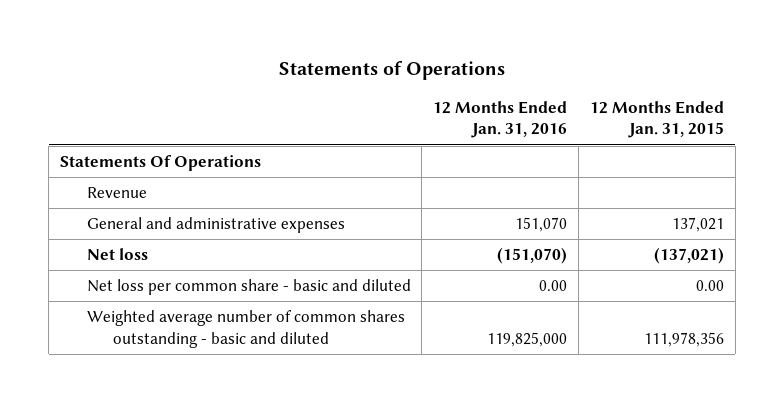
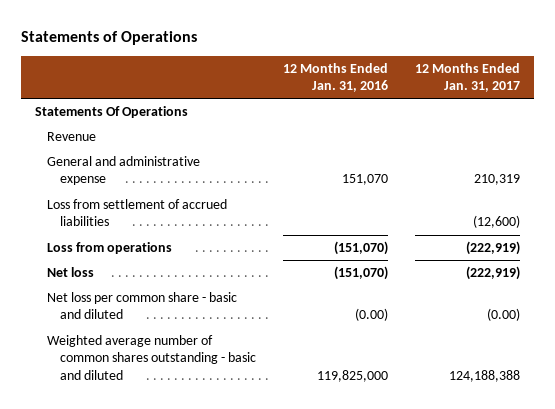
[590,100,725,139] 12 Months Ended Jan. 31, 2015 -> none
none -> [415,62,521,93] 12 Months Ended Jan. 31, 2017
[86,217,345,234] General and administrative expenses -> [47,156,201,186] General and administrative expense
none -> [47,199,228,227] Loss from settlement of accrued liabilities
none -> [47,242,173,255] Loss from operations
[539,280,568,292] 0.00 -> [355,308,389,322] (0.00)

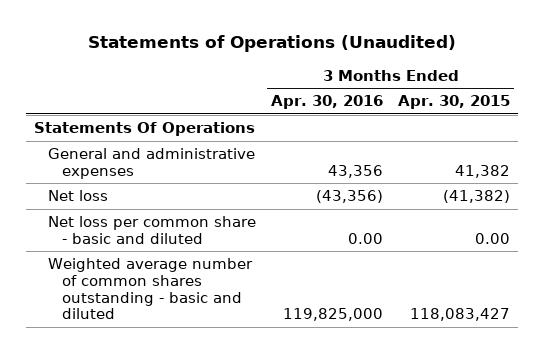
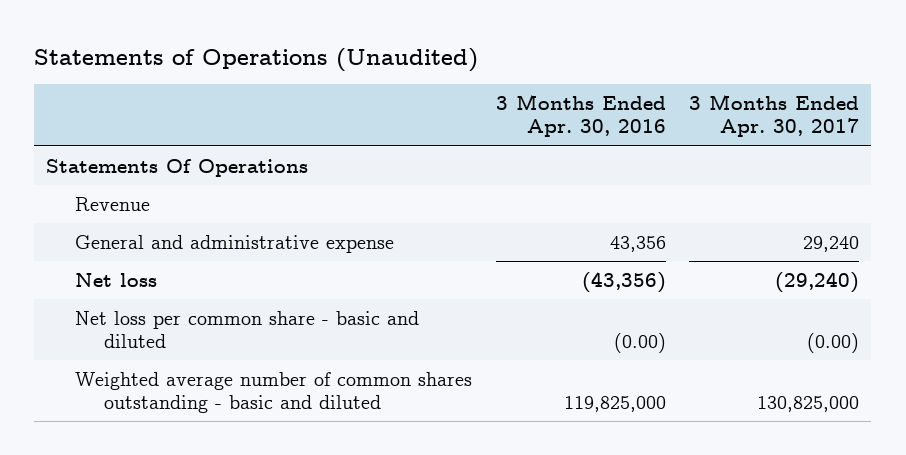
[398,95,511,110] Apr. 30, 2015 -> none
none -> [689,93,860,138] 3 Months Ended Apr. 30, 2017
none -> [75,196,151,211] Revenue
[47,148,255,179] General and administrative expenses -> [75,234,395,253] General and administrative expense
[348,232,384,244] 0.00 -> [613,333,666,354] (0.00)

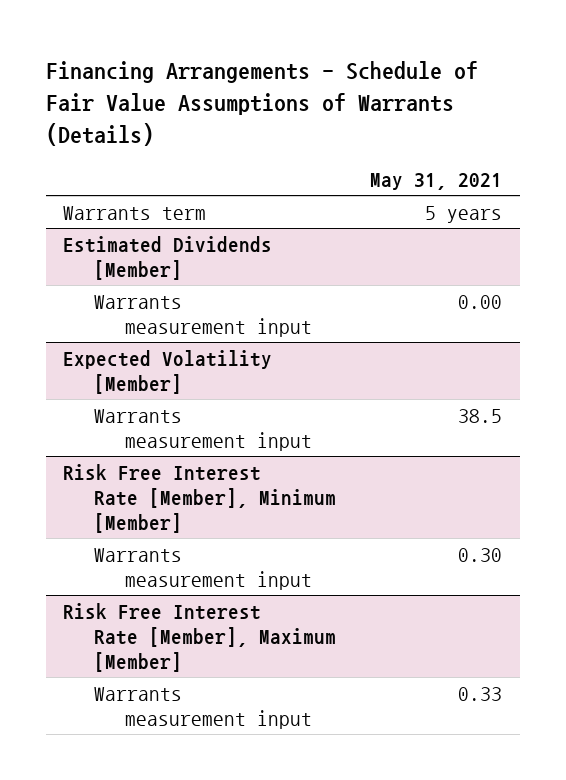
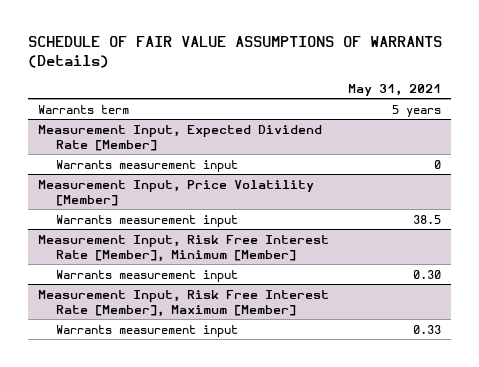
[45,61,478,147] Financing Arrangements - Schedule of Fair Value Assumptions of Warrants (Details) -> [28,36,443,68] SCHEDULE OF FAIR VALUE ASSUMPTIONS OF WARRANTS (Details)
[63,235,273,280] Estimated Dividends [Member] -> [37,124,322,151] Measurement Input, Expected Dividend Rate [Member]
[458,294,503,309] 0.00 -> [434,159,442,169] 0
[63,349,273,394] Expected Volatility [Member] -> [37,179,314,206] Measurement Input, Price Volatility [Member]
[63,463,336,533] Risk Free Interest Rate [Member], Minimum [Member] -> [37,234,329,262] Measurement Input, Risk Free Interest Rate [Member], Minimum [Member]
[63,602,336,672] Risk Free Interest Rate [Member], Maximum [Member] -> [37,289,329,317] Measurement Input, Risk Free Interest Rate [Member], Maximum [Member]

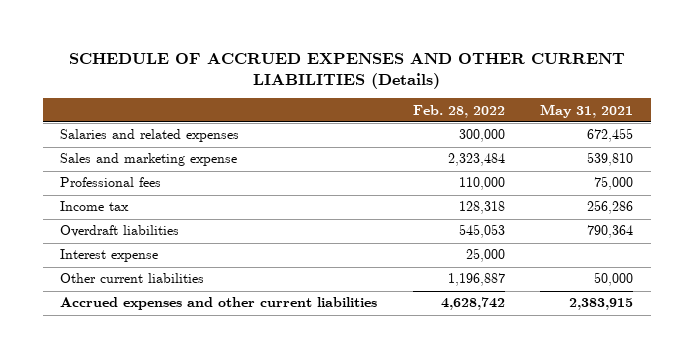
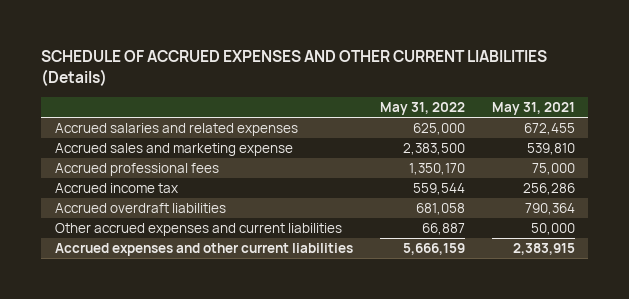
[412,104,505,118] Feb. 28, 2022 -> none
none -> [379,101,465,115] May 31, 2022
[60,249,159,263] Interest expense -> none
[60,129,240,143] Salaries and related expenses -> [54,123,298,137] Accrued salaries and related expenses
[60,153,238,167] Sales and marketing expense -> [54,143,293,157] Accrued sales and marketing expense
[60,177,162,188] Professional fees -> [54,163,219,177] Accrued professional fees
[60,201,130,212] Income tax -> [54,183,178,194] Accrued income tax
[60,225,180,238] Overdraft liabilities -> [54,203,226,214] Accrued overdraft liabilities
[60,273,205,284] Other current liabilities -> [54,223,342,237] Other accrued expenses and current liabilities

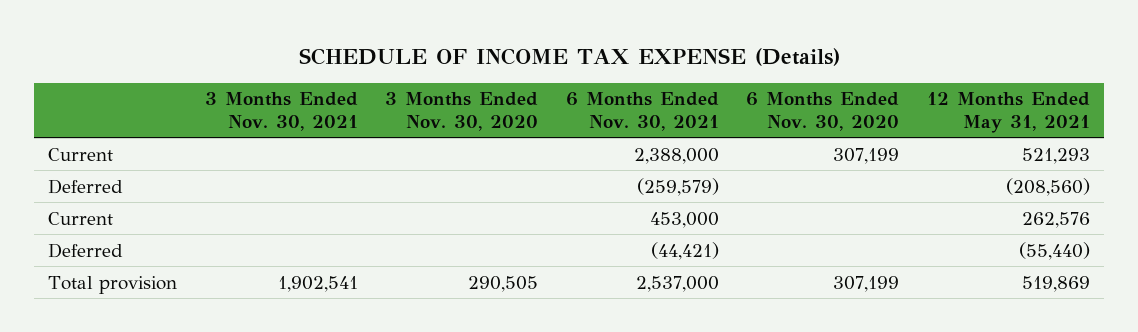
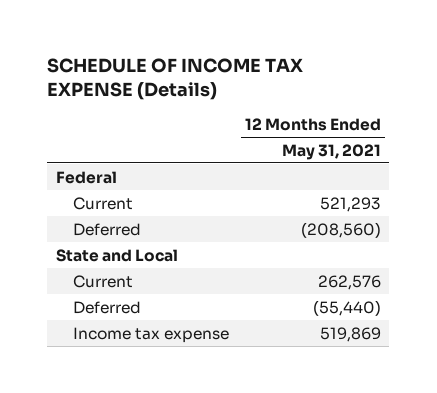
[204,92,358,132] 3 Months Ended Nov. 30, 2021 -> none
[385,92,539,132] 3 Months Ended Nov. 30, 2020 -> none
[565,92,719,132] 6 Months Ended Nov. 30, 2021 -> none
[746,92,900,132] 6 Months Ended Nov. 30, 2020 -> none
none -> [55,170,117,184] Federal
none -> [55,248,178,262] State and Local
[48,275,178,294] Total provision -> [72,326,229,343] Income tax expense

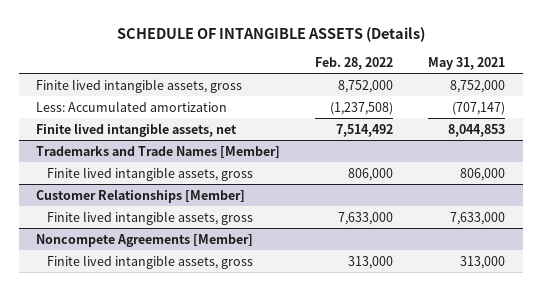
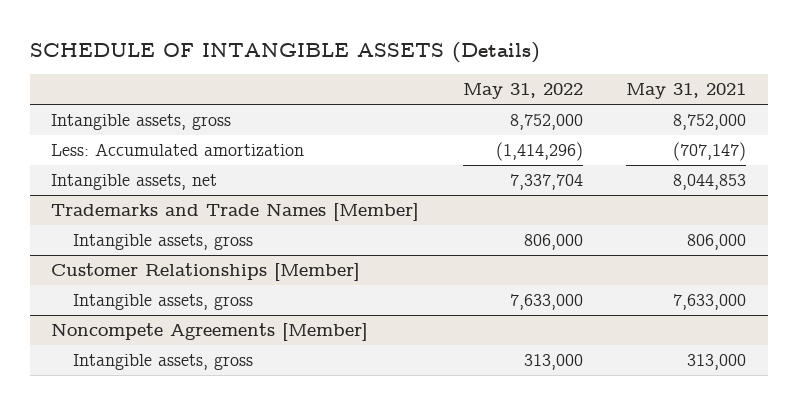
[315,56,394,70] Feb. 28, 2022 -> none
none -> [462,83,583,100] May 31, 2022
[36,78,243,93] Finite lived intangible assets, gross -> [51,114,232,131] Intangible assets, gross
[36,122,238,137] Finite lived intangible assets, net -> [51,174,218,191] Intangible assets, net
[46,166,253,181] Finite lived intangible assets, gross -> [72,234,253,251] Intangible assets, gross
[46,210,253,225] Finite lived intangible assets, gross -> [72,294,253,311] Intangible assets, gross
[46,254,253,269] Finite lived intangible assets, gross -> [72,354,253,371] Intangible assets, gross

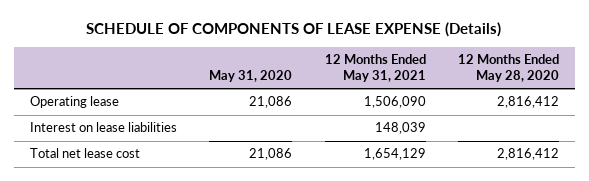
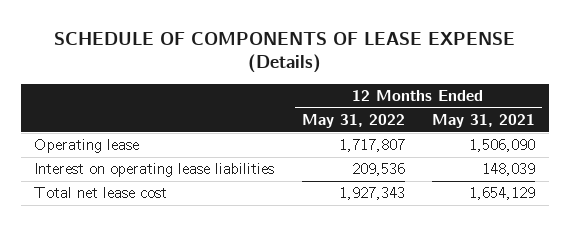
[209,70,293,83] May 31, 2020 -> none
[457,54,559,83] 12 Months Ended May 28, 2020 -> none
none -> [301,113,405,128] May 31, 2022
[29,122,177,133] Interest on lease liabilities -> [34,163,275,178] Interest on operating lease liabilities

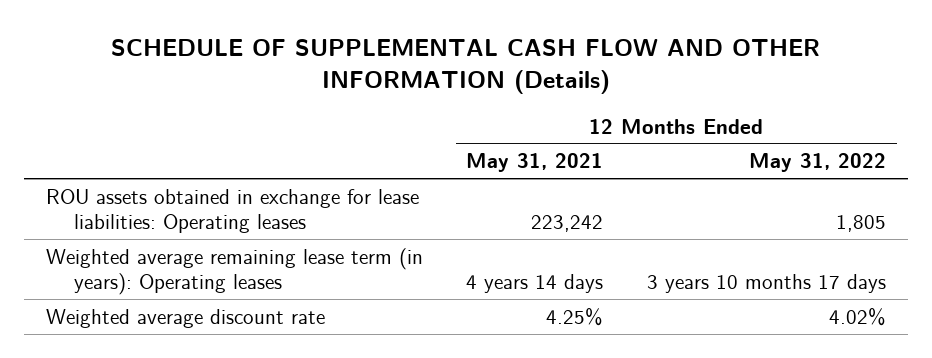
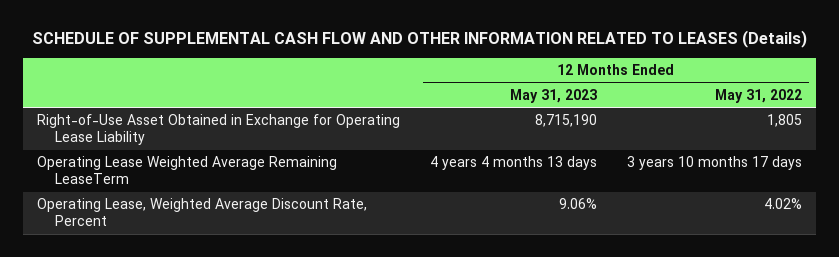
[110,39,820,95] SCHEDULE OF SUPPLEMENTAL CASH FLOW AND OTHER INFORMATION (Details) -> [31,30,807,49] SCHEDULE OF SUPPLEMENTAL CASH FLOW AND OTHER INFORMATION RELATED TO LEASES (Details)
[466,153,604,173] May 31, 2021 -> none
none -> [510,88,598,103] May 31, 2023
[45,188,419,233] ROU assets obtained in exchange for lease liabilities: Operating leases -> [37,114,401,146] Right-of-Use Asset Obtained in Exchange for Operating Lease Liability
[45,247,423,295] Weighted average remaining lease term (in years): Operating leases -> [37,156,338,185] Operating Lease Weighted Average Remaining LeaseTerm
[45,308,325,328] Weighted average discount rate -> [37,198,368,227] Operating Lease, Weighted Average Discount Rate, Percent

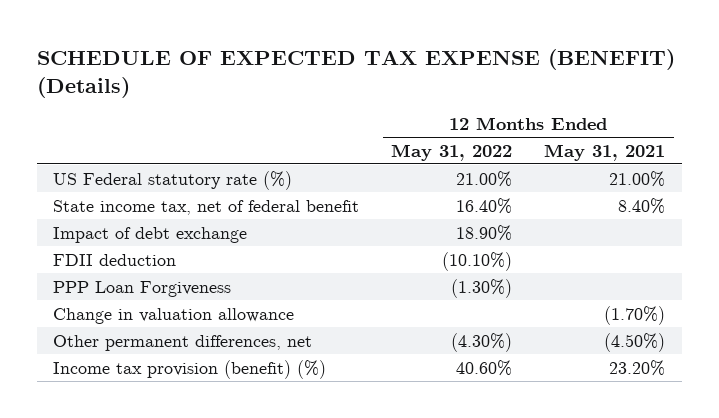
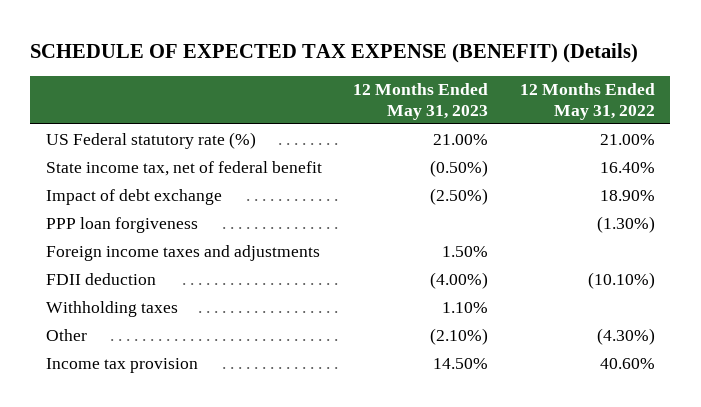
[544,143,666,161] May 31, 2021 -> none
none -> [353,83,489,120] 12 Months Ended May 31, 2023
none -> [45,216,198,233] PPP loan forgiveness
none -> [45,244,320,261] Foreign income taxes and adjustments
[53,280,232,297] PPP Loan Forgiveness -> none
[53,307,295,324] Change in valuation allowance -> none
none -> [45,300,178,317] Withholding taxes
[53,334,313,351] Other permanent differences, net -> [45,328,87,341] Other
[53,359,327,379] Income tax provision (benefit) (%) -> [45,357,198,373] Income tax provision

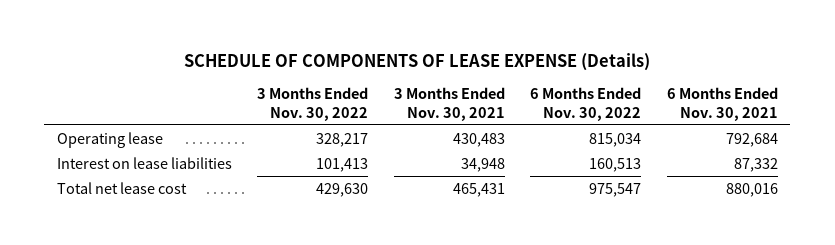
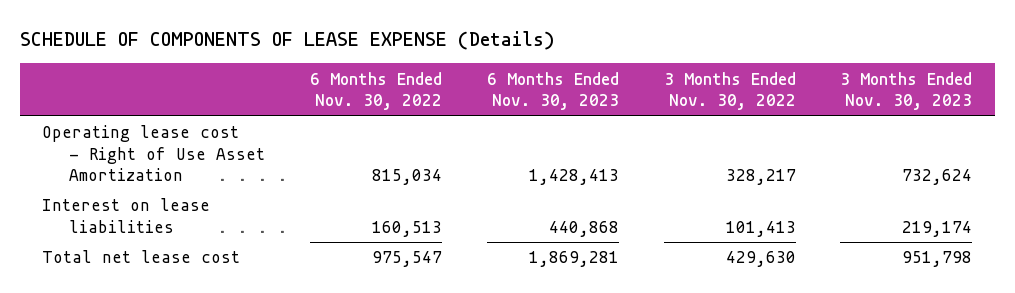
[393,87,505,121] 3 Months Ended Nov. 30, 2021 -> none
[666,87,778,121] 6 Months Ended Nov. 30, 2021 -> none
none -> [486,71,619,110] 6 Months Ended Nov. 30, 2023
none -> [840,71,973,110] 3 Months Ended Nov. 30, 2023
[56,131,163,148] Operating lease -> [42,125,265,181] Operating lease cost - Right of Use Asset Amortization

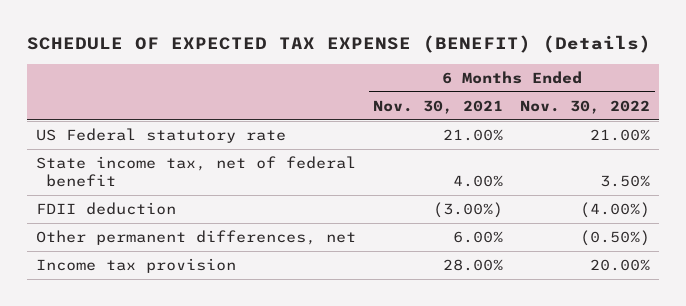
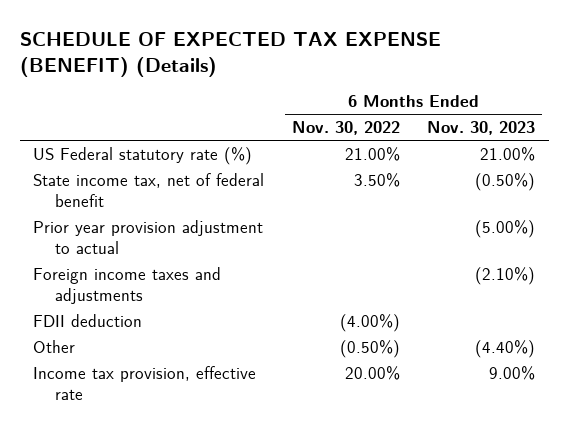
[372,99,503,114] Nov. 30, 2021 -> none
none -> [427,121,536,136] Nov. 30, 2023
[35,128,286,144] US Federal statutory rate -> [33,146,253,165] US Federal statutory rate (%)
none -> [33,219,264,254] Prior year provision adjustment to actual
none -> [33,266,222,304] Foreign income taxes and adjustments
[35,230,356,246] Other permanent differences, net -> [33,339,76,353] Other
[35,258,236,274] Income tax provision -> [33,365,257,400] Income tax provision, effective rate

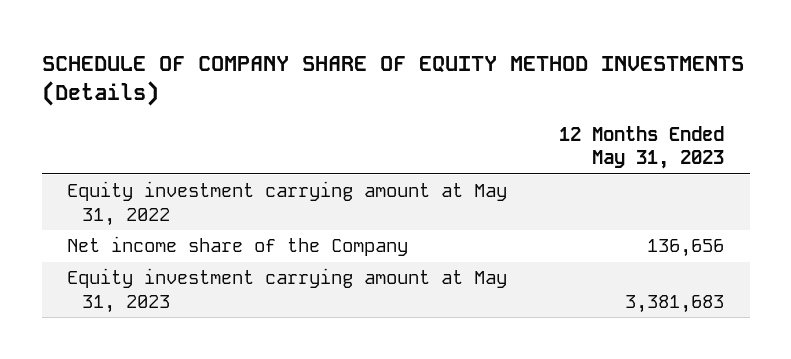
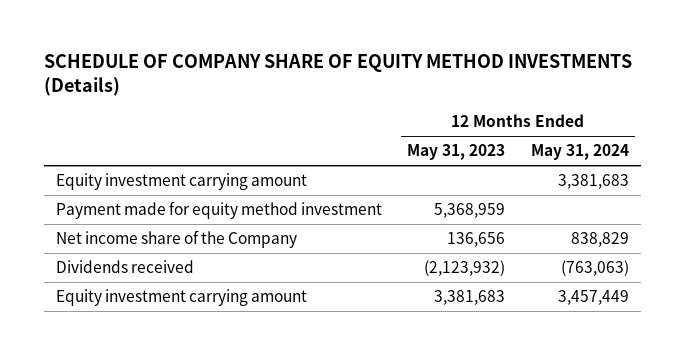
none -> [530,144,629,161] May 31, 2024
[67,181,508,226] Equity investment carrying amount at May 31, 2022 -> [56,173,308,191] Equity investment carrying amount
none -> [56,201,383,220] Payment made for equity method investment
none -> [56,260,195,274] Dividends received
[67,268,508,313] Equity investment carrying amount at May 31, 2023 -> [56,289,308,307] Equity investment carrying amount

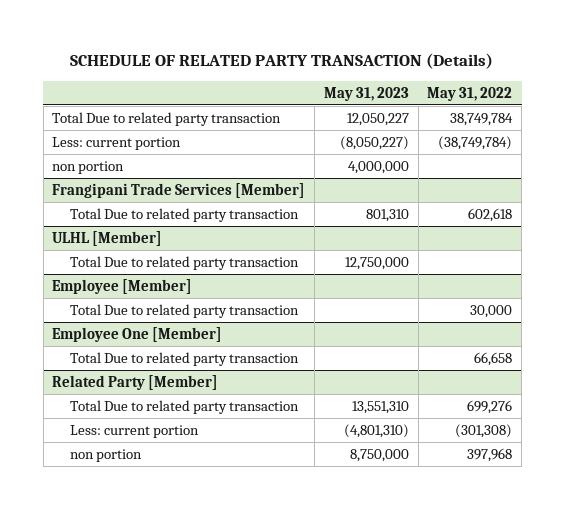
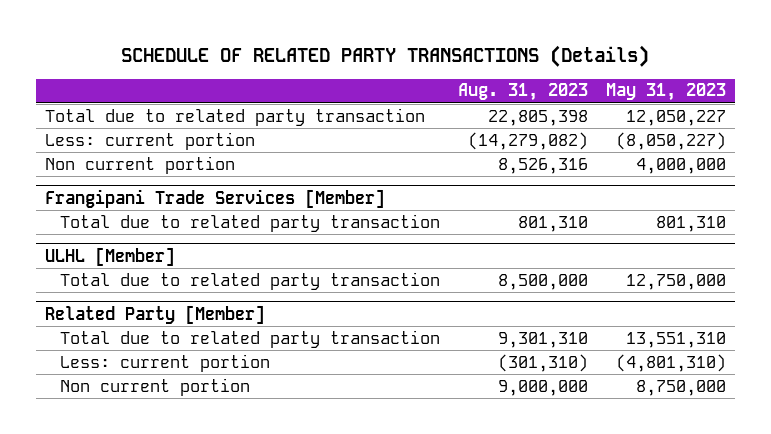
[70,53,494,70] SCHEDULE OF RELATED PARTY TRANSACTION (Details) -> [121,44,650,67] SCHEDULE OF RELATED PARTY TRANSACTIONS (Details)
[427,87,513,102] May 31, 2022 -> none
none -> [457,83,588,102] Aug. 31, 2023
[52,111,282,126] Total Due to related party transaction -> [45,107,426,126] Total due to related party transaction
[52,160,125,174] non portion -> [45,155,236,174] Non current portion
[70,207,300,222] Total Due to related party transaction -> [60,213,441,232] Total due to related party transaction
[52,278,193,294] Employee [Member] -> none
[70,303,300,318] Total Due to related party transaction -> none
[52,326,223,342] Employee One [Member] -> none
[70,351,300,366] Total Due to related party transaction -> none
[70,255,300,270] Total Due to related party transaction -> [60,271,441,290] Total due to related party transaction
[70,399,300,414] Total Due to related party transaction -> [60,329,441,348] Total due to related party transaction
[70,448,143,462] non portion -> [60,377,251,396] Non current portion

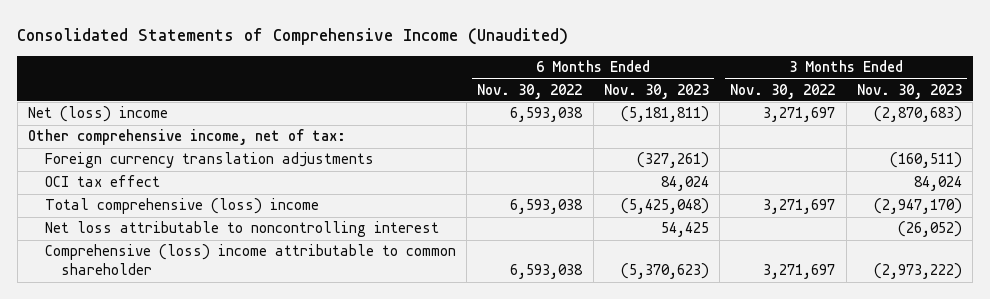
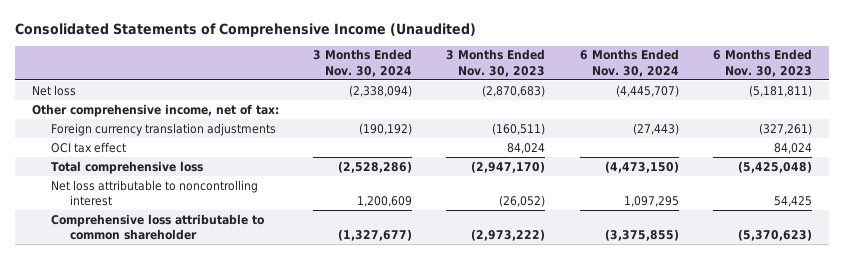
[477,83,583,99] Nov. 30, 2022 -> none
[730,83,836,99] Nov. 30, 2022 -> none
none -> [313,49,413,77] 3 Months Ended Nov. 30, 2024
none -> [579,49,679,77] 6 Months Ended Nov. 30, 2024
[28,106,169,123] Net (loss) income -> [32,84,77,96] Net loss
[44,198,319,215] Total comprehensive (loss) income -> [51,160,204,174] Total comprehensive loss
[44,244,456,276] Comprehensive (loss) income attributable to common shareholder -> [51,213,265,241] Comprehensive loss attributable to common shareholder

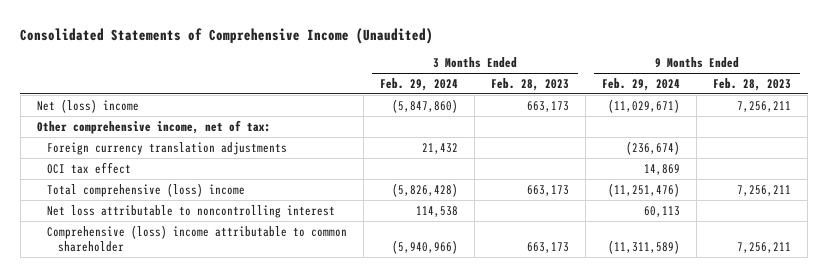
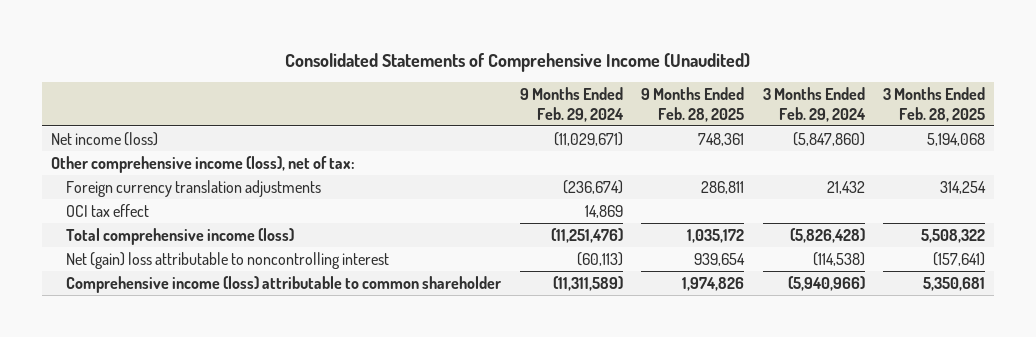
[491,78,570,92] Feb. 28, 2023 -> none
[713,78,792,92] Feb. 28, 2023 -> none
none -> [641,87,745,122] 9 Months Ended Feb. 28, 2025
none -> [883,87,986,122] 3 Months Ended Feb. 28, 2025
[36,98,139,113] Net (loss) income -> [51,131,159,146] Net income (loss)
[36,119,271,134] Other comprehensive income, net of tax: -> [51,155,356,173] Other comprehensive income (loss), net of tax:
[47,182,246,197] Total comprehensive (loss) income -> [66,227,295,245] Total comprehensive income (loss)
[47,204,336,218] Net loss attributable to noncontrolling interest -> [66,251,390,269] Net (gain) loss attributable to noncontrolling interest
[416,205,459,217] 114,538 -> [812,251,865,266] (114,538)
[644,205,681,217] 60,113 -> [576,251,623,266] (60,113)
[47,224,348,252] Comprehensive (loss) income attributable to common shareholder -> [66,275,502,293] Comprehensive income (loss) attributable to common shareholder

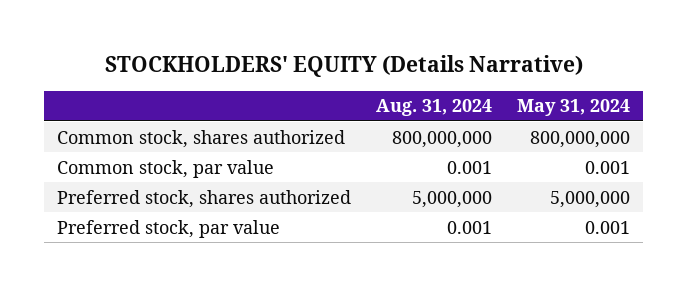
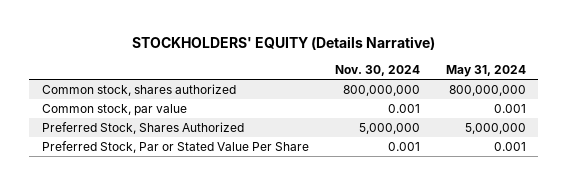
[376,99,493,117] Aug. 31, 2024 -> none
none -> [334,64,420,76] Nov. 30, 2024
[56,189,351,208] Preferred stock, shares authorized -> [42,122,245,135] Preferred Stock, Shares Authorized
[56,219,280,238] Preferred stock, par value -> [42,141,310,154] Preferred Stock, Par or Stated Value Per Share

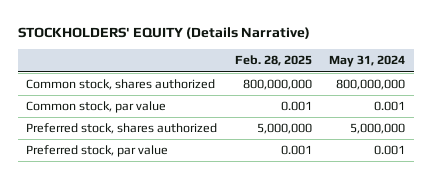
[334,64,420,76] Nov. 30, 2024 -> none
none -> [234,55,312,67] Feb. 28, 2025
[42,122,245,135] Preferred Stock, Shares Authorized -> [26,123,218,135] Preferred stock, shares authorized
[42,141,310,154] Preferred Stock, Par or Stated Value Per Share -> [26,145,169,158] Preferred stock, par value

